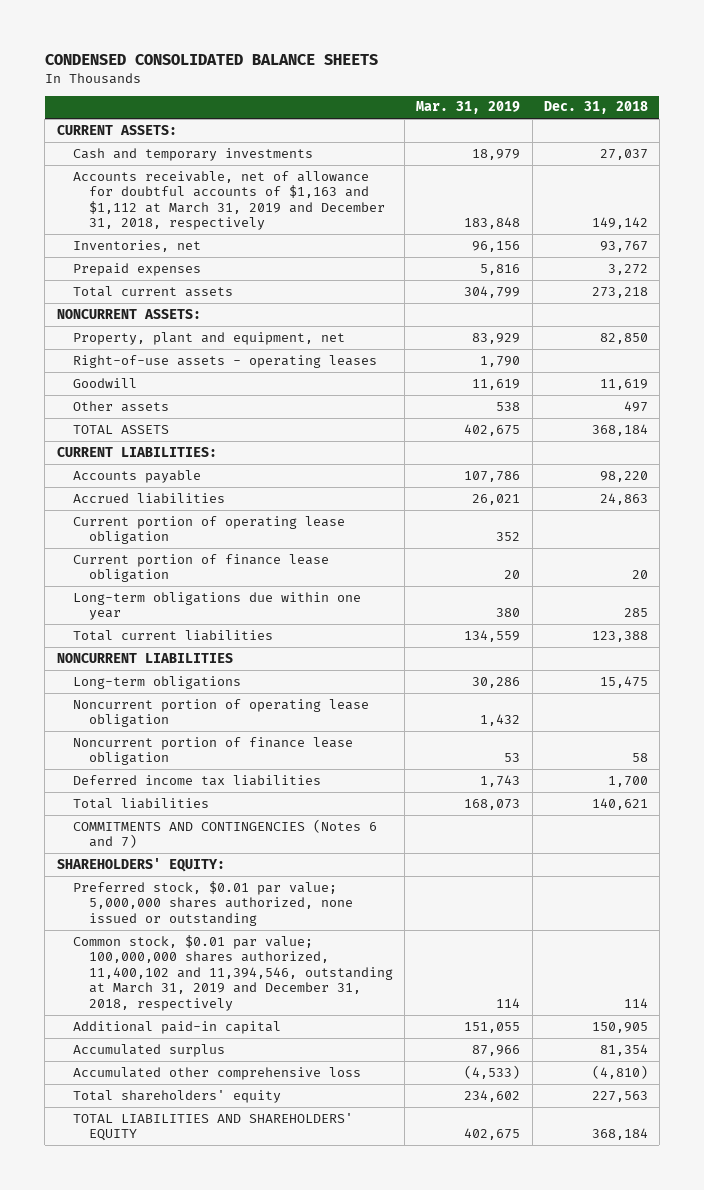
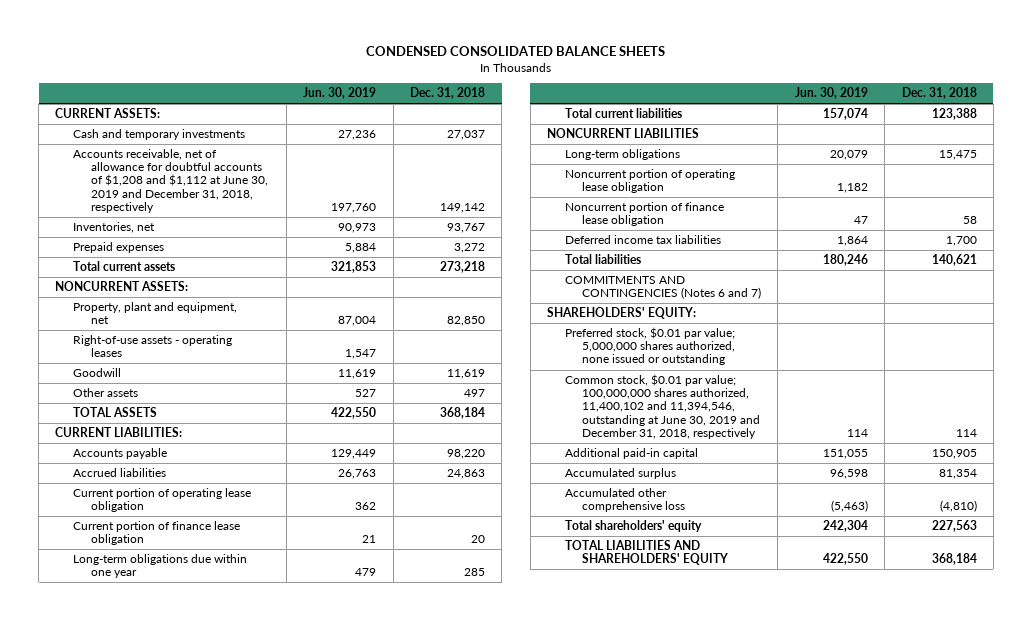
[416,101,521,115] Mar. 31, 2019 -> none
none -> [303,87,377,100] Jun. 30, 2019
[72,170,385,231] Accounts receivable, net of allowance for doubtful accounts of $1,163 and $1,112 at March 31, 2019 and December 31, 2018, respectively -> [73,149,268,213] Accounts receivable, net of allowance for doubtful accounts of $1,208 and $1,112 at June 30, 2019 and December 31, 2018, respectively
[72,934,393,1012] Common stock, $0.01 par value; 100,000,000 shares authorized, 11,400,102 and 11,394,546, outstanding at March 31, 2019 and December 31, 2018, respectively -> [564,374,761,439] Common stock, $0.01 par value; 100,000,000 shares authorized, 11,400,102 and 11,394,546, outstanding at June 30, 2019 and December 31, 2018, respectively

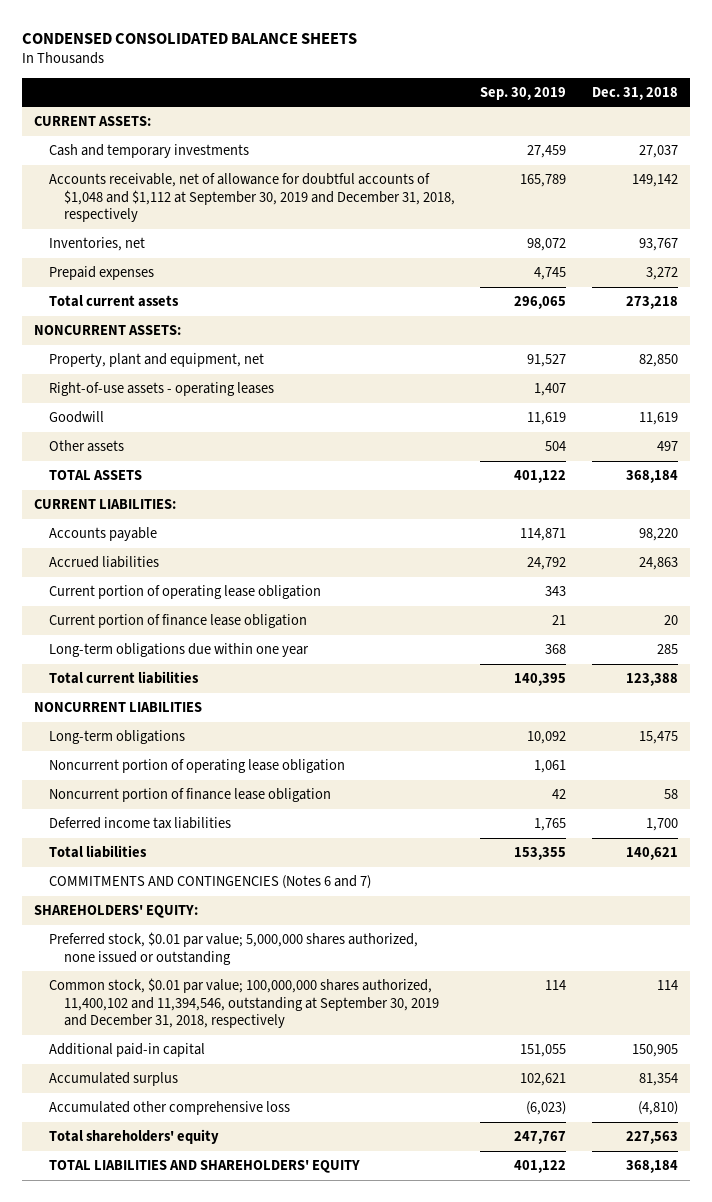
[303,87,377,100] Jun. 30, 2019 -> none
none -> [480,86,567,100] Sep. 30, 2019
[73,149,268,213] Accounts receivable, net of allowance for doubtful accounts of $1,208 and $1,112 at June 30, 2019 and December 31, 2018, respectively -> [49,173,455,223] Accounts receivable, net of allowance for doubtful accounts of $1,048 and $1,112 at September 30, 2019 and December 31, 2018, respectively
[564,374,761,439] Common stock, $0.01 par value; 100,000,000 shares authorized, 11,400,102 and 11,394,546, outstanding at June 30, 2019 and December 31, 2018, respectively -> [49,978,439,1029] Common stock, $0.01 par value; 100,000,000 shares authorized, 11,400,102 and 11,394,546, outstanding at September 30, 2019 and December 31, 2018, respectively

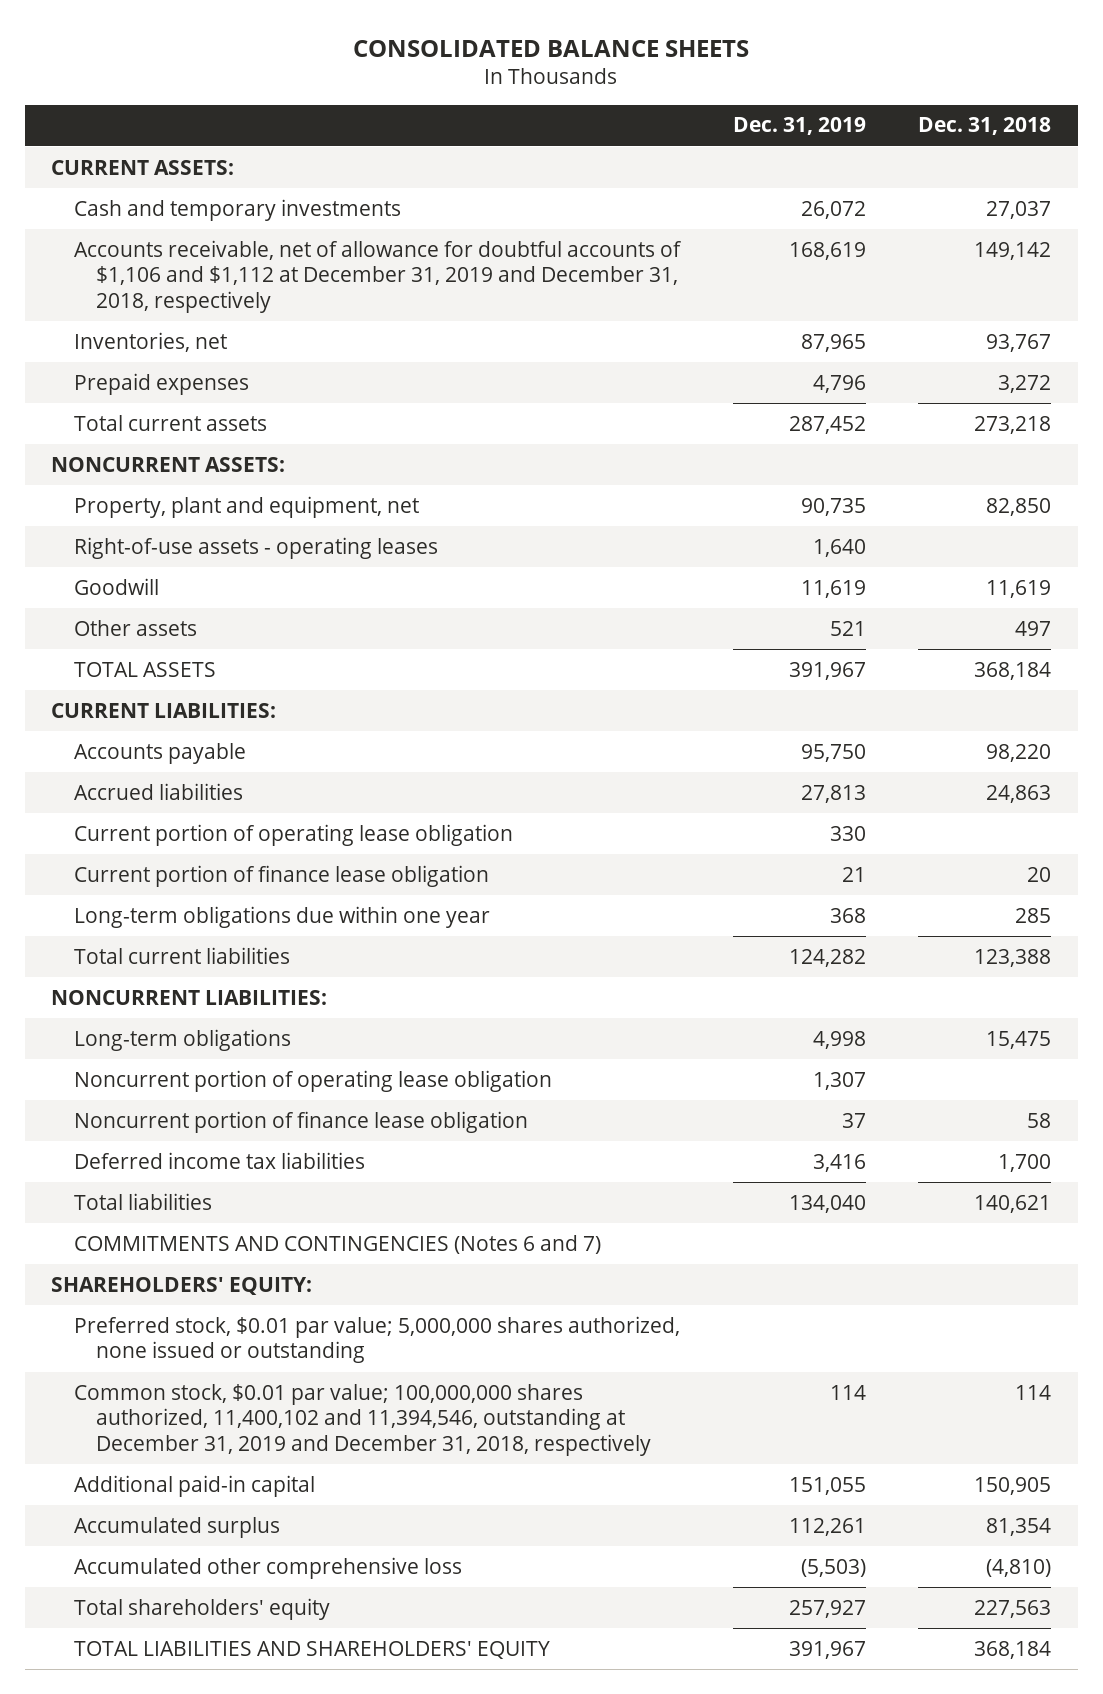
[21,33,357,45] CONDENSED CONSOLIDATED BALANCE SHEETS -> [353,39,750,57] CONSOLIDATED BALANCE SHEETS
[480,86,567,100] Sep. 30, 2019 -> none
none -> [732,117,866,136] Dec. 31, 2019
[49,173,455,223] Accounts receivable, net of allowance for doubtful accounts of $1,048 and $1,112 at September 30, 2019 and December 31, 2018, respectively -> [73,239,682,313] Accounts receivable, net of allowance for doubtful accounts of $1,106 and $1,112 at December 31, 2019 and December 31, 2018, respectively
[34,702,203,713] NONCURRENT LIABILITIES -> [51,989,328,1005] NONCURRENT LIABILITIES:
[49,978,439,1029] Common stock, $0.01 par value; 100,000,000 shares authorized, 11,400,102 and 11,394,546, outstanding at September 30, 2019 and December 31, 2018, respectively -> [73,1383,652,1456] Common stock, $0.01 par value; 100,000,000 shares authorized, 11,400,102 and 11,394,546, outstanding at December 31, 2019 and December 31, 2018, respectively

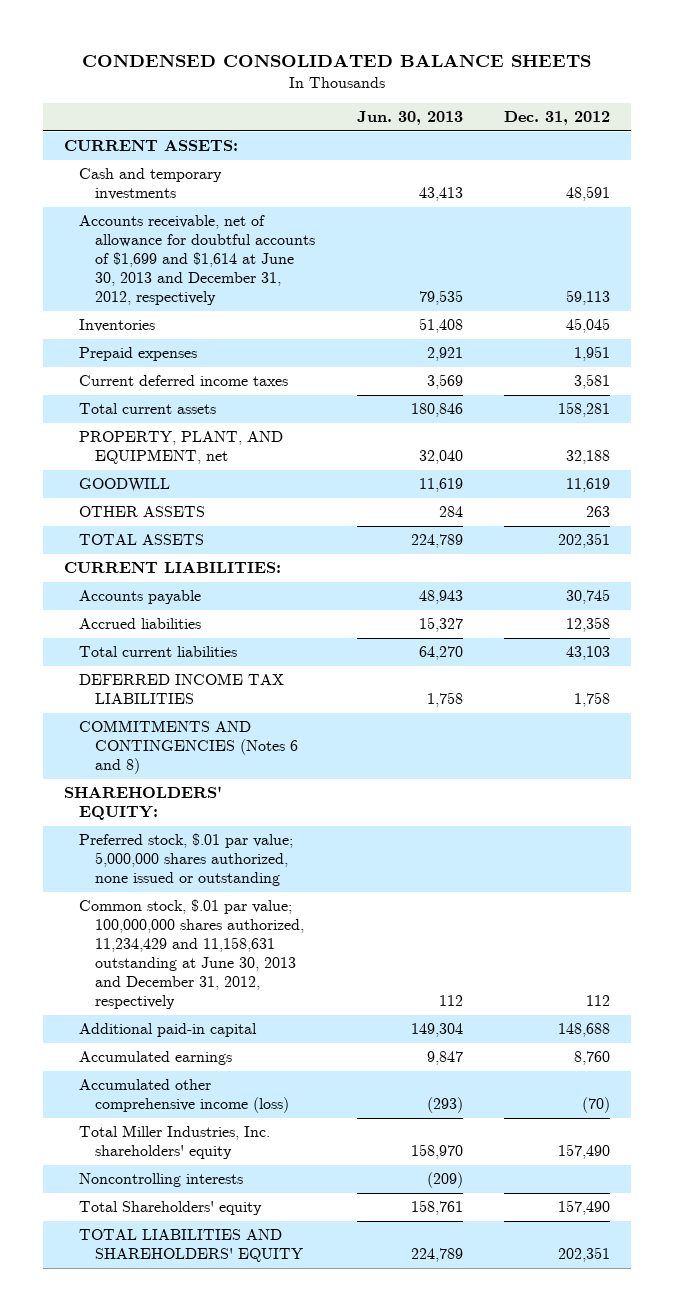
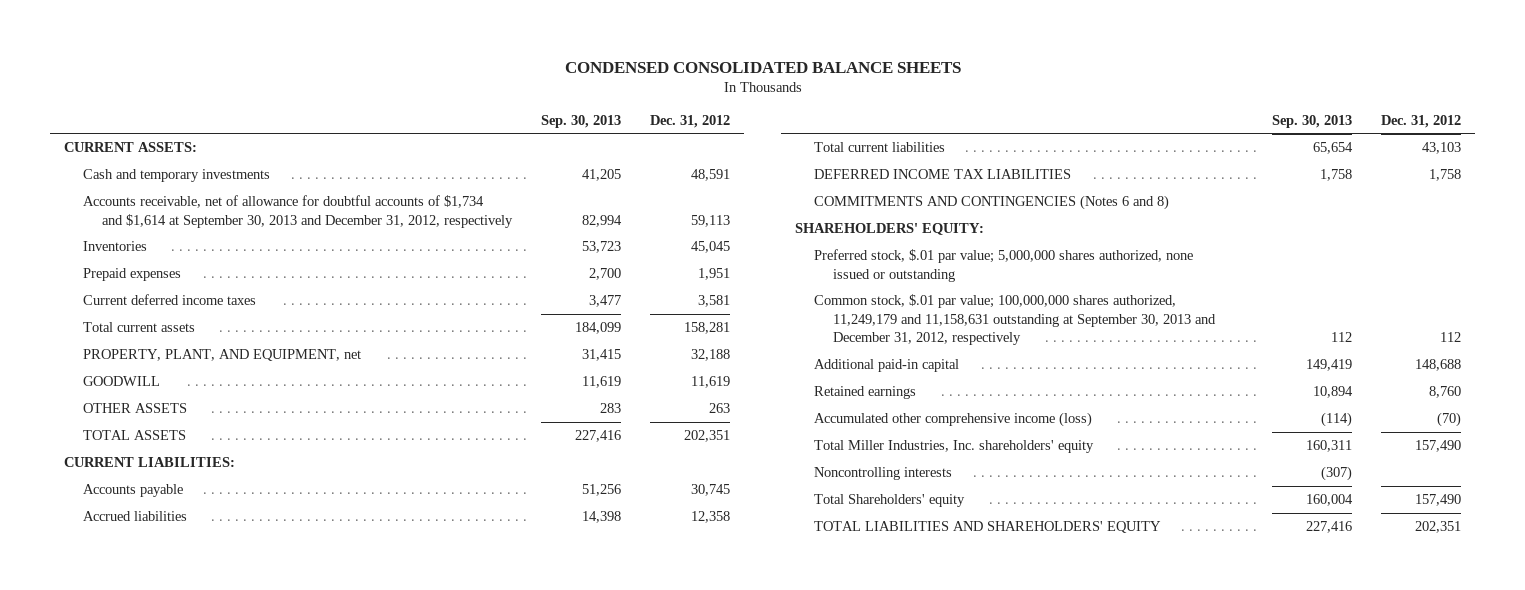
[356,111,463,126] Jun. 30, 2013 -> none
none -> [540,114,621,128] Sep. 30, 2013
[79,215,316,305] Accounts receivable, net of allowance for doubtful accounts of $1,699 and $1,614 at June 30, 2013 and December 31, 2012, respectively -> [83,195,514,228] Accounts receivable, net of allowance for doubtful accounts of $1,734 and $1,614 at September 30, 2013 and December 31, 2012, respectively
[79,899,305,1009] Common stock, $.01 par value; 100,000,000 shares authorized, 11,234,429 and 11,158,631 outstanding at June 30, 2013 and December 31, 2012, respectively -> [814,294,1217,346] Common stock, $.01 par value; 100,000,000 shares authorized, 11,249,179 and 11,158,631 outstanding at September 30, 2013 and December 31, 2012, respectively
[79,1051,233,1066] Accumulated earnings -> [814,386,917,400] Retained earnings

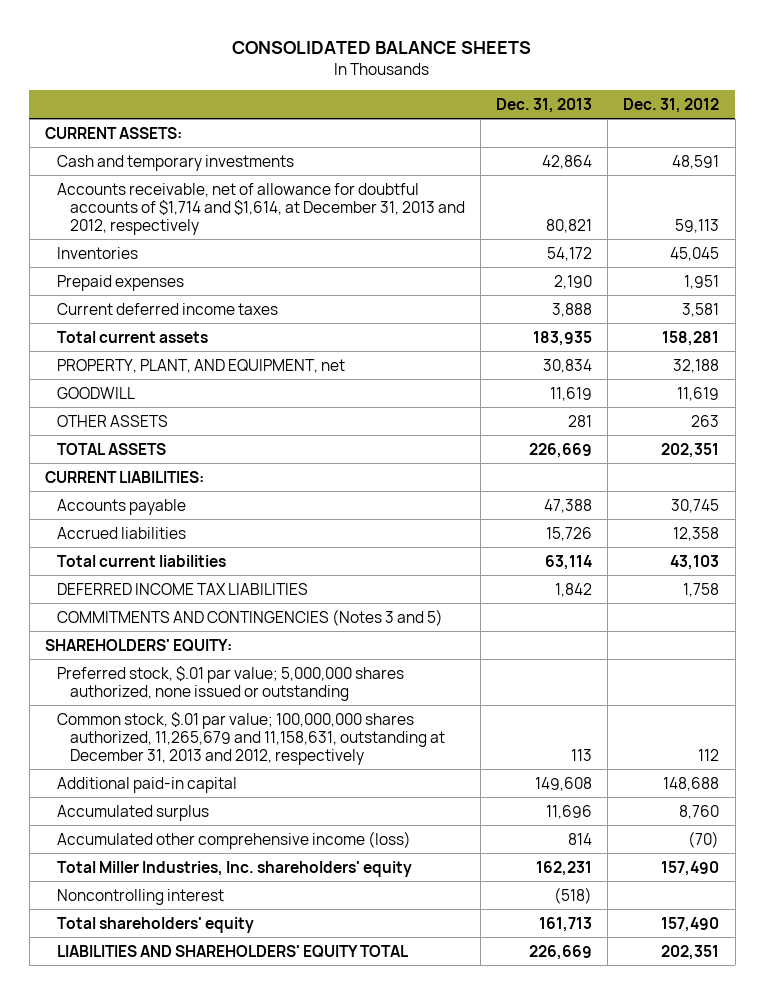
[564,61,961,73] CONDENSED CONSOLIDATED BALANCE SHEETS -> [232,40,532,54] CONSOLIDATED BALANCE SHEETS
[540,114,621,128] Sep. 30, 2013 -> none
none -> [495,97,592,113] Dec. 31, 2013
[83,195,514,228] Accounts receivable, net of allowance for doubtful accounts of $1,734 and $1,614 at September 30, 2013 and December 31, 2012, respectively -> [57,182,465,235] Accounts receivable, net of allowance for doubtful accounts of $1,714 and $1,614, at December 31, 2013 and 2012, respectively
[814,195,1170,211] COMMITMENTS AND CONTINGENCIES (Notes 6 and 8) -> [57,608,444,626] COMMITMENTS AND CONTINGENCIES (Notes 3 and 5)
[814,294,1217,346] Common stock, $.01 par value; 100,000,000 shares authorized, 11,249,179 and 11,158,631 outstanding at September 30, 2013 and December 31, 2012, respectively -> [57,711,445,765] Common stock, $.01 par value; 100,000,000 shares authorized, 11,265,679 and 11,158,631, outstanding at December 31, 2013 and 2012, respectively
[814,386,917,400] Retained earnings -> [57,804,210,821] Accumulated surplus
[814,467,953,481] Noncontrolling interests -> [57,888,225,905] Noncontrolling interest
[814,494,966,508] Total Shareholders' equity -> [57,916,255,933] Total shareholders' equity
[814,521,1162,534] TOTAL LIABILITIES AND SHAREHOLDERS' EQUITY -> [57,944,410,958] LIABILITIES AND SHAREHOLDERS' EQUITY TOTAL

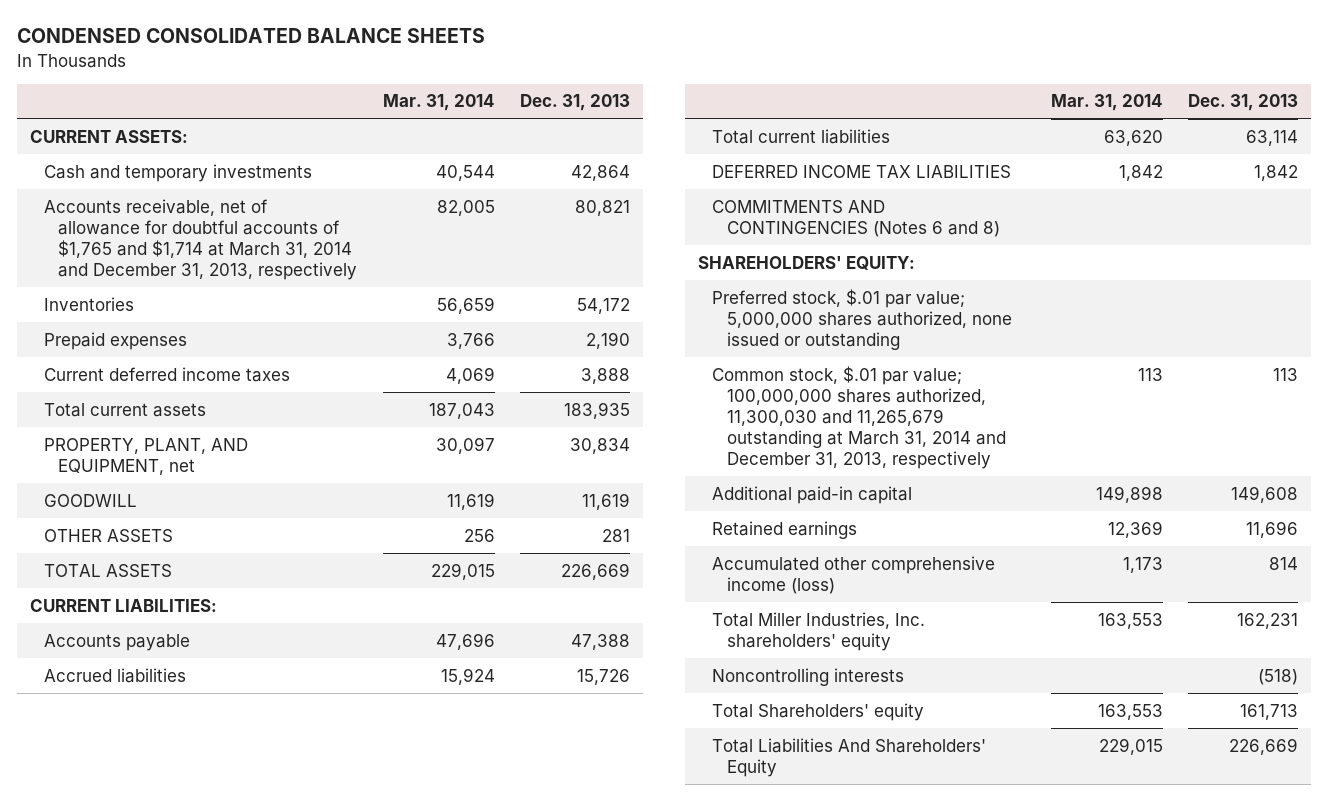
[232,40,532,54] CONSOLIDATED BALANCE SHEETS -> [16,28,485,44] CONDENSED CONSOLIDATED BALANCE SHEETS
[623,97,720,113] Dec. 31, 2012 -> none
none -> [382,94,495,112] Mar. 31, 2014
[57,182,465,235] Accounts receivable, net of allowance for doubtful accounts of $1,714 and $1,614, at December 31, 2013 and 2012, respectively -> [43,198,358,280] Accounts receivable, net of allowance for doubtful accounts of $1,765 and $1,714 at March 31, 2014 and December 31, 2013, respectively
[57,608,444,626] COMMITMENTS AND CONTINGENCIES (Notes 3 and 5) -> [712,199,1000,237] COMMITMENTS AND CONTINGENCIES (Notes 6 and 8)
[57,711,445,765] Common stock, $.01 par value; 100,000,000 shares authorized, 11,265,679 and 11,158,631, outstanding at December 31, 2013 and 2012, respectively -> [712,365,1006,469] Common stock, $.01 par value; 100,000,000 shares authorized, 11,300,030 and 11,265,679 outstanding at March 31, 2014 and December 31, 2013, respectively
[57,804,210,821] Accumulated surplus -> [712,520,858,539] Retained earnings
[57,888,225,905] Noncontrolling interest -> [712,667,905,686] Noncontrolling interests
[57,916,255,933] Total shareholders' equity -> [712,702,925,721] Total Shareholders' equity
[57,944,410,958] LIABILITIES AND SHAREHOLDERS' EQUITY TOTAL -> [712,737,987,777] Total Liabilities And Shareholders' Equity

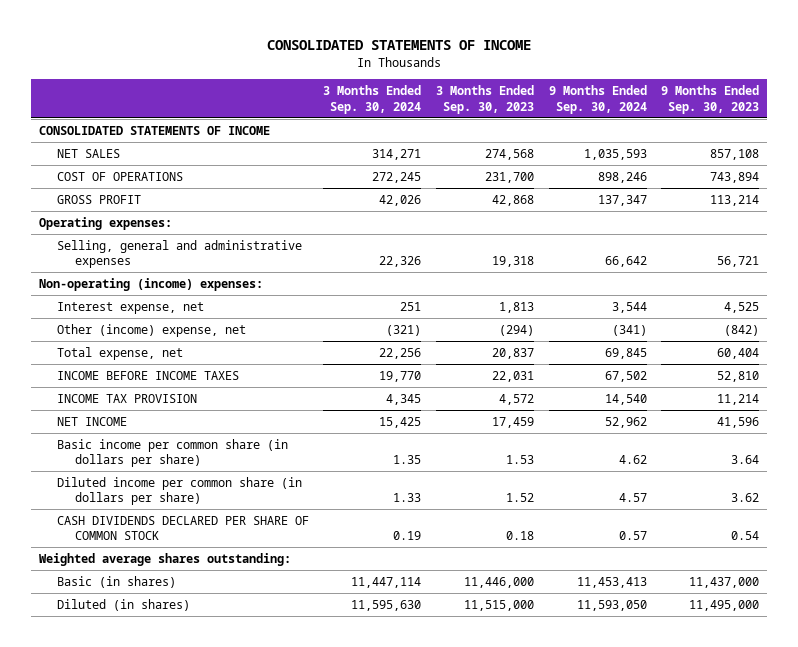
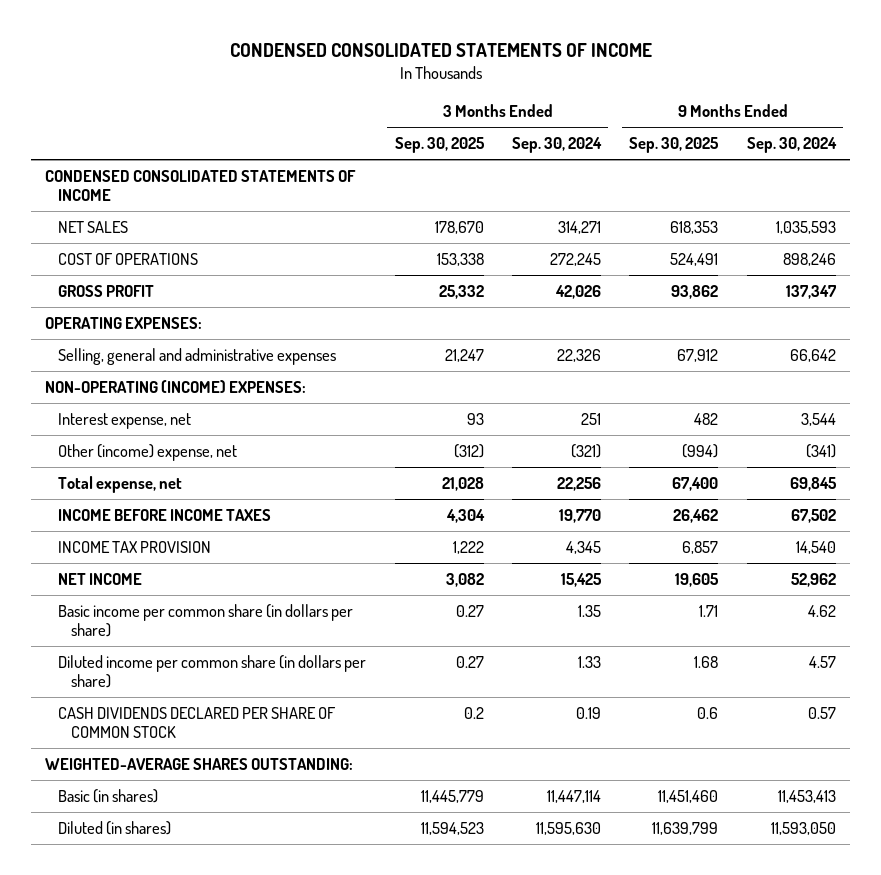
[267,40,532,51] CONSOLIDATED STATEMENTS OF INCOME -> [229,42,652,57] CONDENSED CONSOLIDATED STATEMENTS OF INCOME
[436,85,535,114] 3 Months Ended Sep. 30, 2023 -> none
[661,85,760,114] 9 Months Ended Sep. 30, 2023 -> none
none -> [394,137,485,154] Sep. 30, 2025
none -> [629,137,720,154] Sep. 30, 2025
[38,125,270,135] CONSOLIDATED STATEMENTS OF INCOME -> [45,169,357,202] CONDENSED CONSOLIDATED STATEMENTS OF INCOME
[38,216,172,230] Operating expenses: -> [45,316,203,329] OPERATING EXPENSES:
[38,277,263,291] Non-operating (income) expenses: -> [45,379,307,393] NON-OPERATING (INCOME) EXPENSES:
[38,552,291,566] Weighted average shares outstanding: -> [45,757,354,770] WEIGHTED-AVERAGE SHARES OUTSTANDING:

